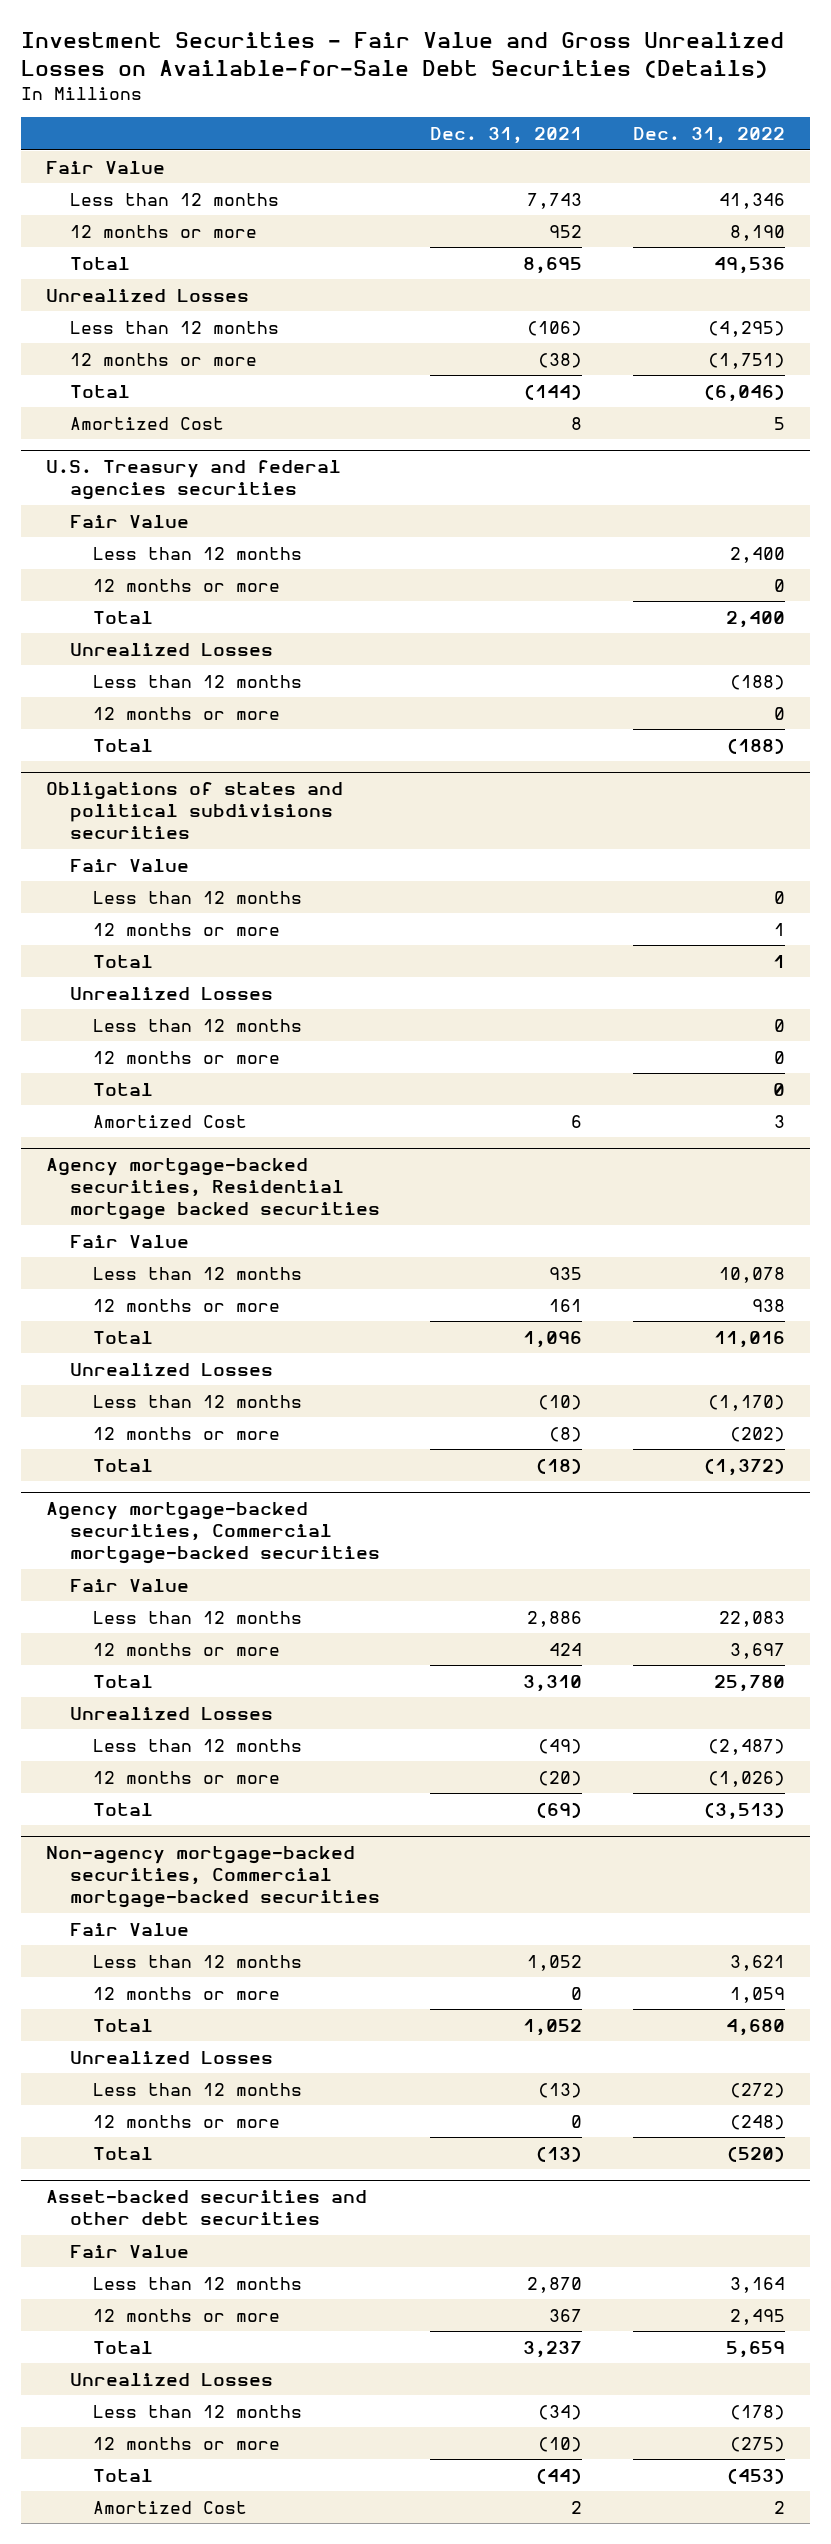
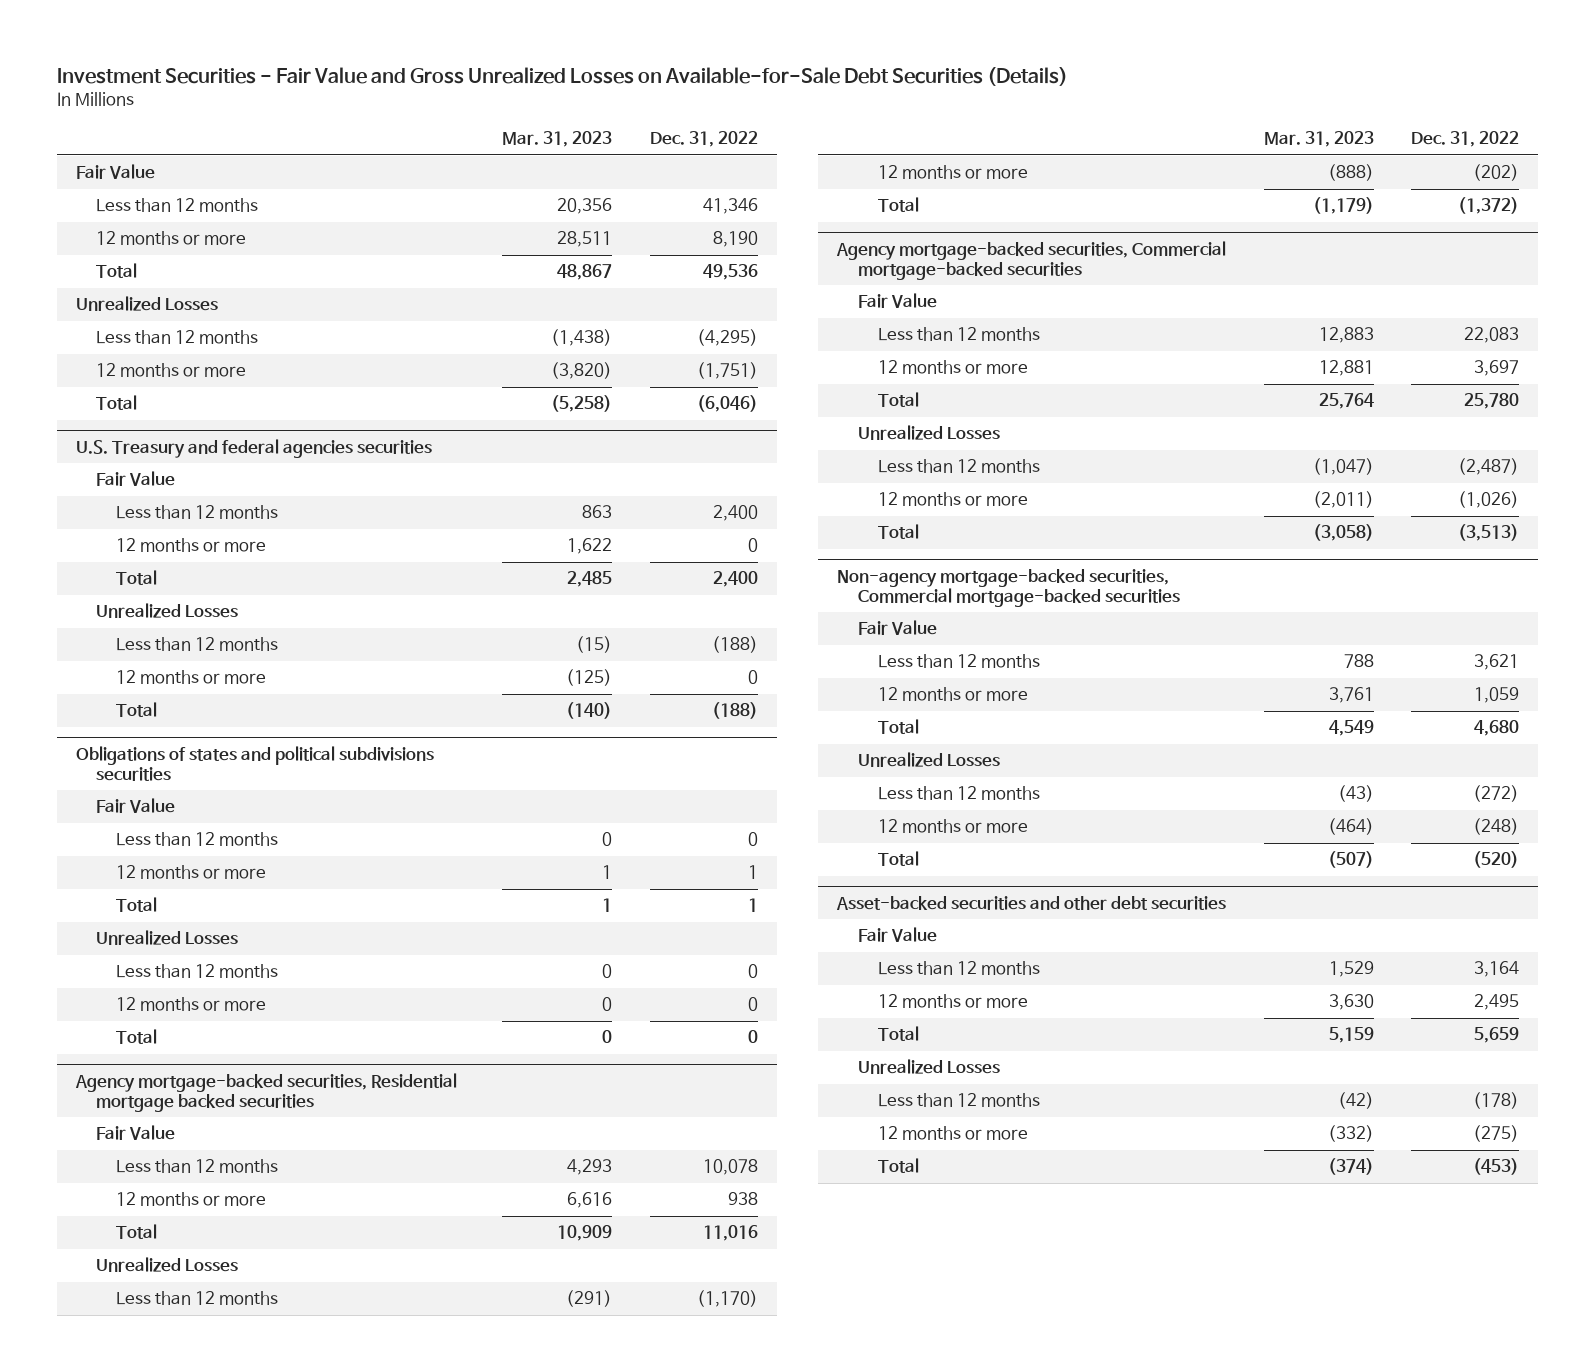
[430,127,583,145] Dec. 31, 2021 -> none
none -> [502,131,613,148] Mar. 31, 2023
[69,416,224,430] Amortized Cost -> none
[93,1114,248,1128] Amortized Cost -> none
[93,2500,248,2514] Amortized Cost -> none

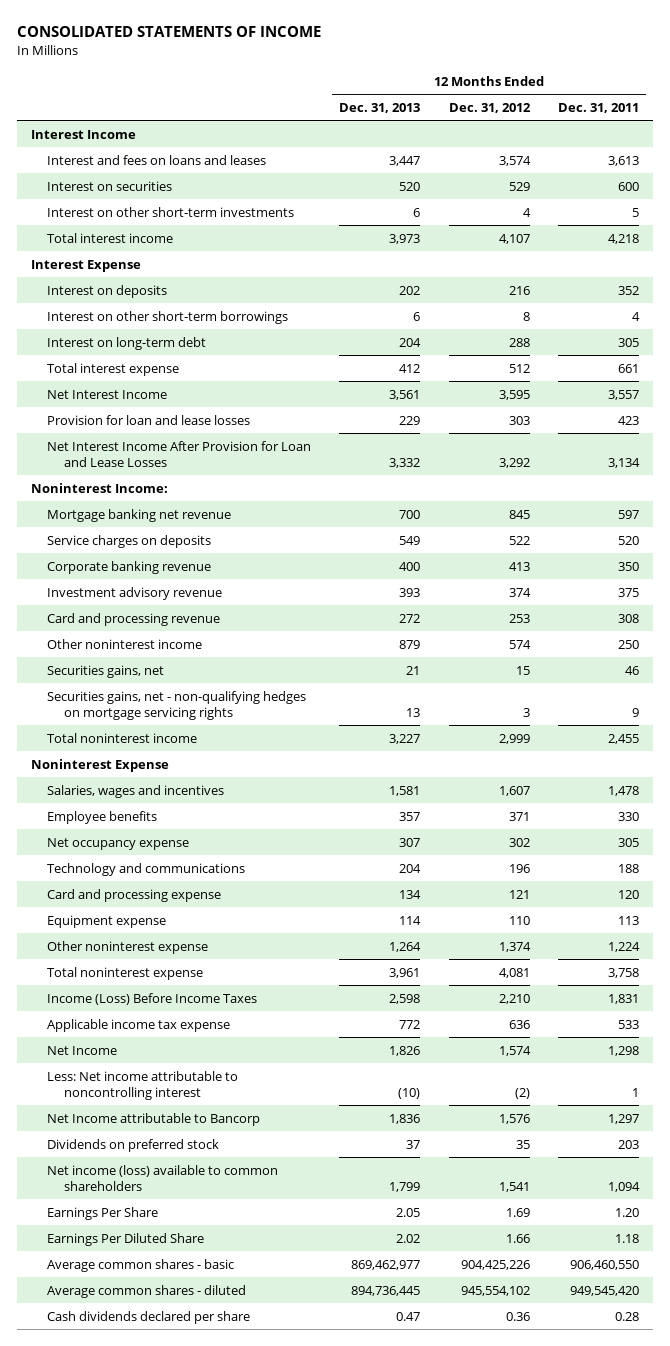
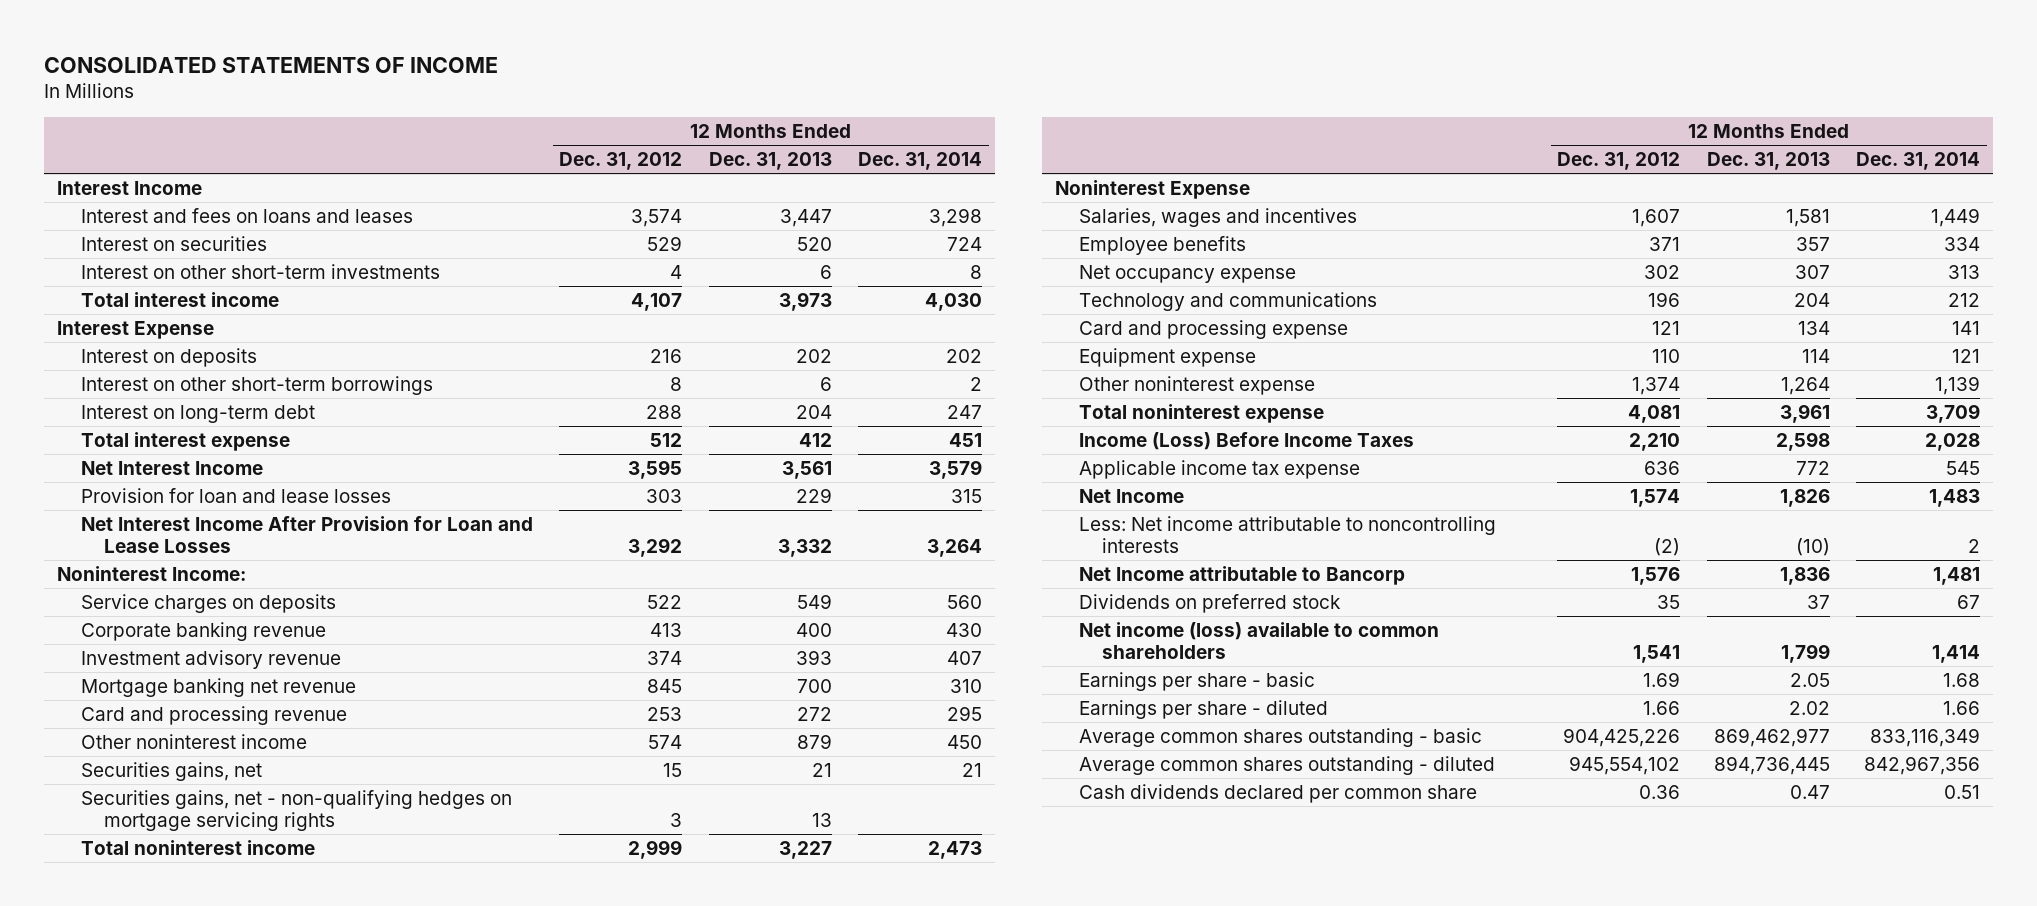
[557,102,639,113] Dec. 31, 2011 -> none
none -> [858,152,983,171] Dec. 31, 2014
[47,508,232,522] Mortgage banking net revenue -> [80,677,356,697] Mortgage banking net revenue
[47,1070,239,1100] Less: Net income attributable to noncontrolling interest -> [1078,515,1496,553] Less: Net income attributable to noncontrolling interests
[47,1206,159,1220] Earnings Per Share -> [1078,671,1315,691] Earnings per share - basic
[47,1232,205,1246] Earnings Per Diluted Share -> [1078,699,1328,719] Earnings per share - diluted
[47,1258,235,1272] Average common shares - basic -> [1078,727,1482,747] Average common shares outstanding - basic
[47,1284,247,1298] Average common shares - diluted -> [1078,755,1495,775] Average common shares outstanding - diluted
[47,1310,251,1324] Cash dividends declared per share -> [1078,783,1477,803] Cash dividends declared per common share

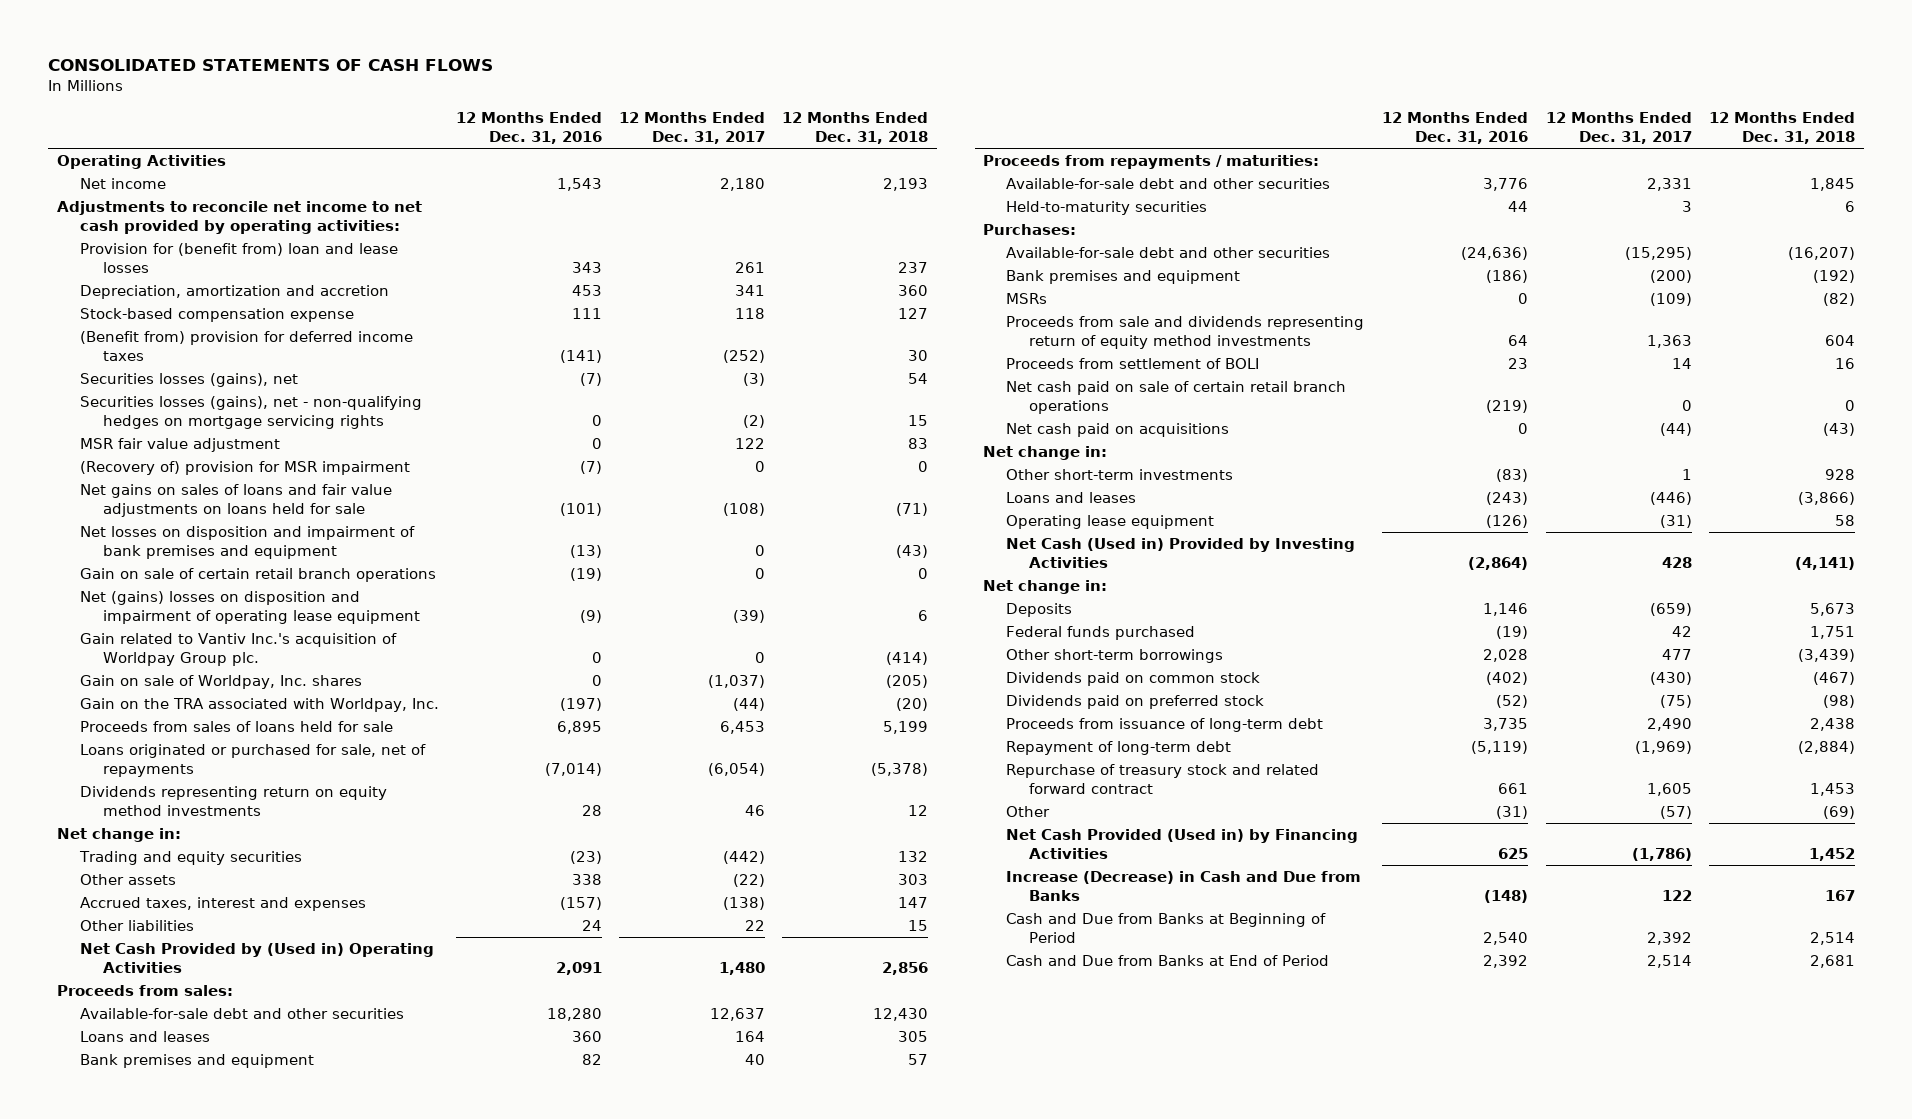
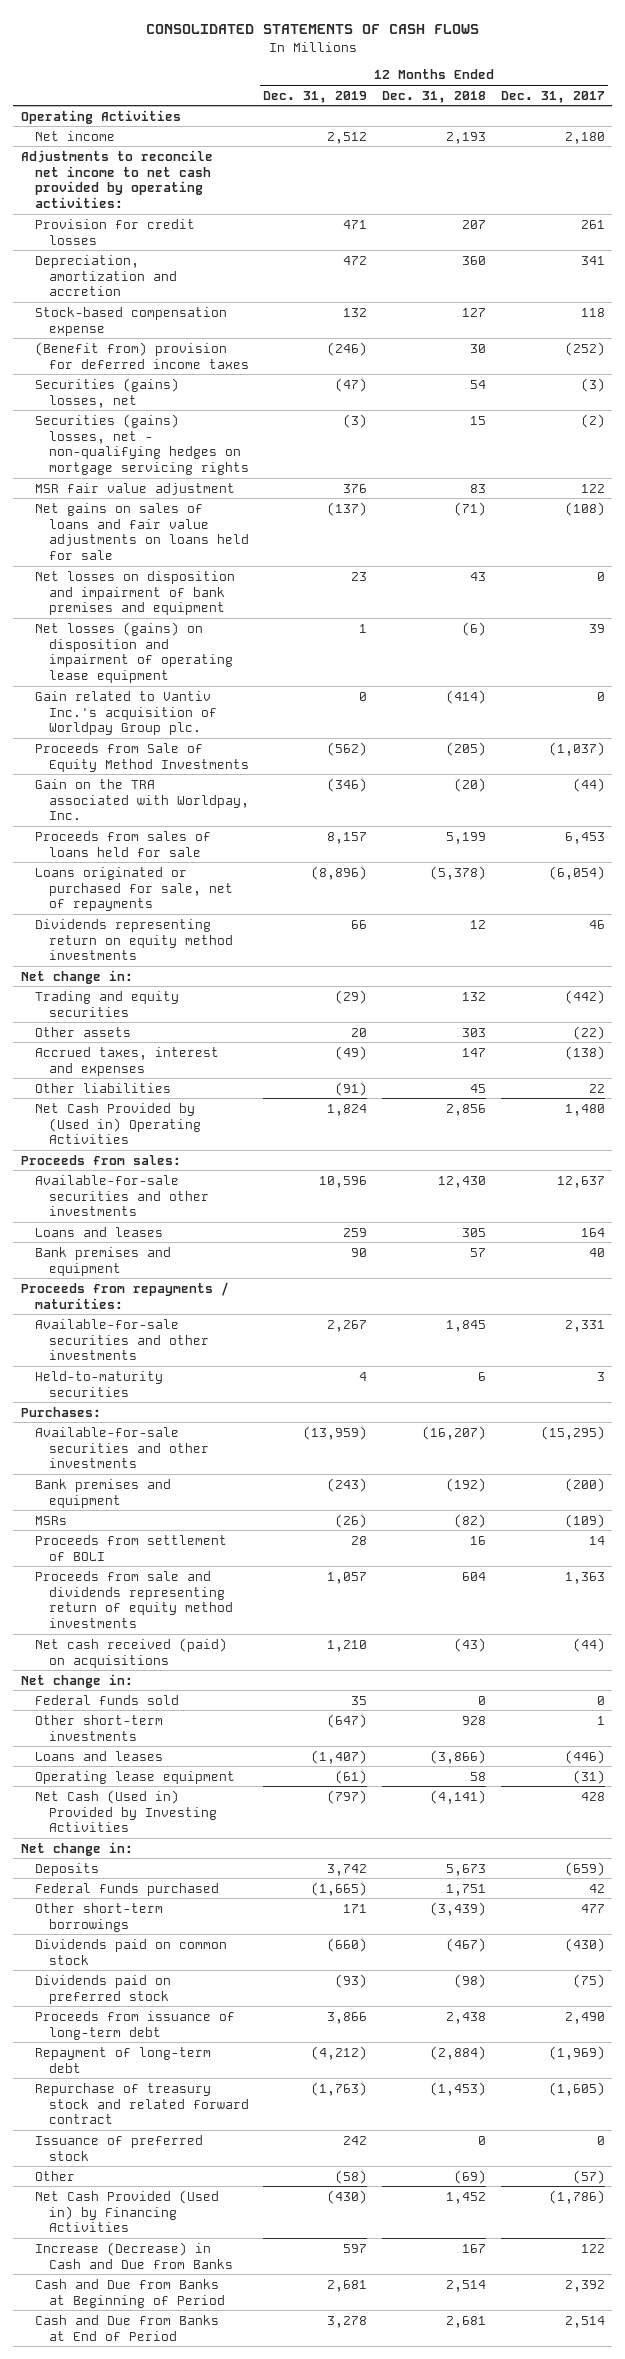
[455,112,602,145] 12 Months Ended Dec. 31, 2016 -> none
none -> [263,90,368,103] Dec. 31, 2019
[79,242,398,274] Provision for (benefit from) loan and lease losses -> [34,218,195,245] Provision for credit losses
[898,262,929,274] 237 -> [462,219,487,229] 207
[79,372,298,387] Securities losses (gains), net -> [34,377,179,408] Securities (gains) losses, net
[79,395,422,430] Securities losses (gains), net - non-qualifying hedges on mortgage servicing rights -> [34,413,249,476] Securities (gains) losses, net - non-qualifying hedges on mortgage servicing rights
[79,460,410,475] (Recovery of) provision for MSR impairment -> none
[79,567,436,582] Gain on sale of certain retail branch operations -> none
[896,545,929,559] (43) -> [470,571,487,581] 43
[79,590,420,625] Net (gains) losses on disposition and impairment of operating lease equipment -> [34,621,233,684] Net losses (gains) on disposition and impairment of operating lease equipment
[733,610,766,624] (39) -> [588,623,605,633] 39
[918,610,929,622] 6 -> [462,621,487,636] (6)
[79,674,362,689] Gain on sale of Worldpay, Inc. shares -> [34,742,249,772] Proceeds from Sale of Equity Method Investments
[908,919,929,931] 15 -> [470,1083,487,1093] 45
[79,1007,404,1019] Available-for-sale debt and other securities -> [34,1174,209,1217] Available-for-sale securities and other investments
[1006,177,1331,189] Available-for-sale debt and other securities -> [34,1318,209,1361] Available-for-sale securities and other investments
[1006,246,1331,258] Available-for-sale debt and other securities -> [34,1426,209,1469] Available-for-sale securities and other investments
[1006,380,1347,415] Net cash paid on sale of certain retail branch operations -> none
[1006,315,1365,350] Proceeds from sale and dividends representing return of equity method investments -> [34,1570,233,1629] Proceeds from sale and dividends representing return of equity method investments
[1006,422,1230,437] Net cash paid on acquisitions -> [34,1637,227,1668] Net cash received (paid) on acquisitions
none -> [34,1694,179,1705] Federal funds sold
[1646,783,1692,797] 1,605 -> [548,2081,605,2096] (1,605)
[1809,783,1855,797] 1,453 -> [430,2081,487,2096] (1,453)
none -> [34,2134,203,2161] Issuance of preferred stock

